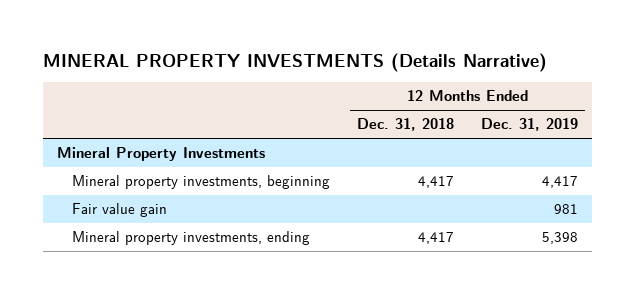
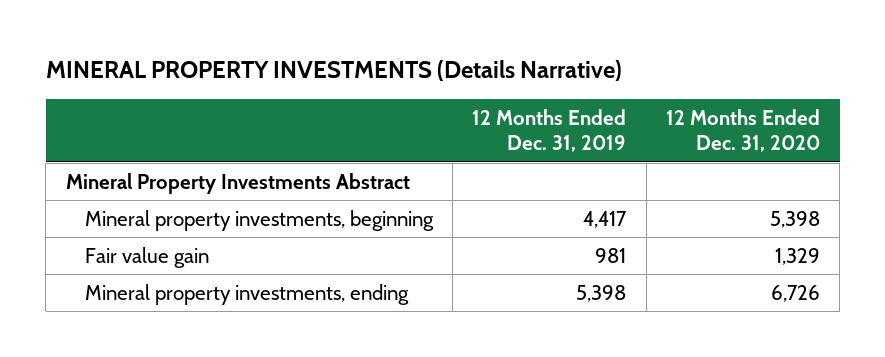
[357,118,455,132] Dec. 31, 2018 -> none
none -> [665,108,820,153] 12 Months Ended Dec. 31, 2020
[56,147,265,162] Mineral Property Investments -> [65,172,410,194] Mineral Property Investments Abstract

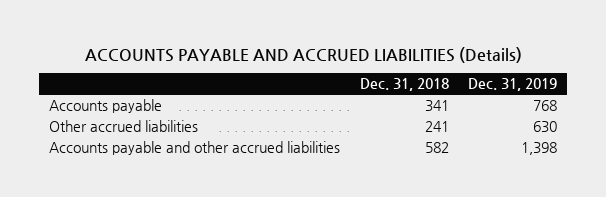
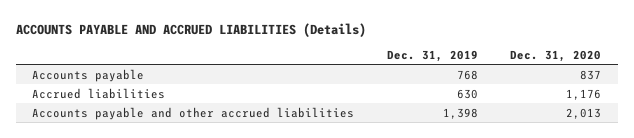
[359,78,449,92] Dec. 31, 2018 -> none
none -> [510,49,602,62] Dec. 31, 2020
[48,120,198,133] Other accrued liabilities -> [32,87,166,99] Accrued liabilities

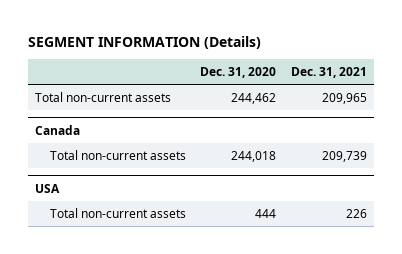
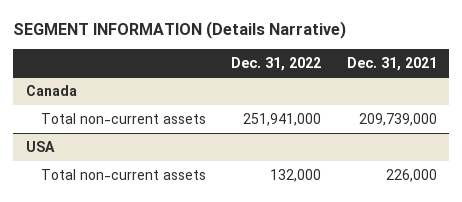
[28,36,262,50] SEGMENT INFORMATION (Details) -> [12,20,346,39] SEGMENT INFORMATION (Details Narrative)
[200,67,277,79] Dec. 31, 2020 -> none
none -> [231,56,322,71] Dec. 31, 2022
[35,91,172,102] Total non-current assets -> none
[321,150,367,162] 209,739 -> [358,112,437,126] 209,739,000
[345,208,367,218] 226 -> [385,168,437,182] 226,000

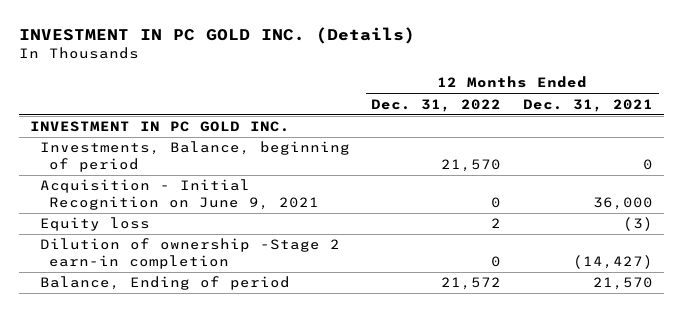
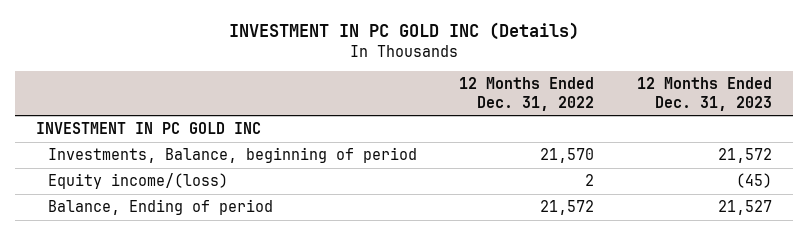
[19,27,416,45] INVESTMENT IN PC GOLD INC. (Details) -> [228,22,579,41] INVESTMENT IN PC GOLD INC (Details)
[523,98,654,112] Dec. 31, 2021 -> none
none -> [636,77,772,111] 12 Months Ended Dec. 31, 2023
[30,121,291,133] INVESTMENT IN PC GOLD INC. -> [36,122,262,135] INVESTMENT IN PC GOLD INC
[39,179,320,210] Acquisition - Initial Recognition on June 9, 2021 -> none
[39,238,340,269] Dilution of ownership -Stage 2 earn-in completion -> none
[39,217,150,232] Equity loss -> [48,173,229,190] Equity income/(loss)

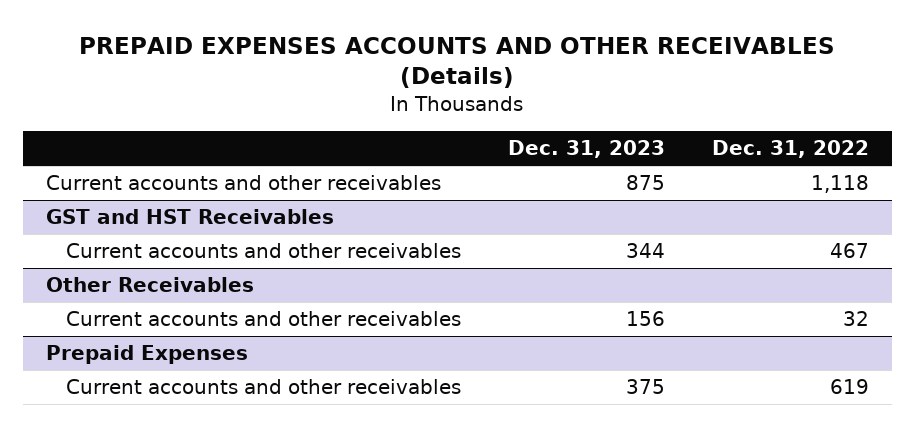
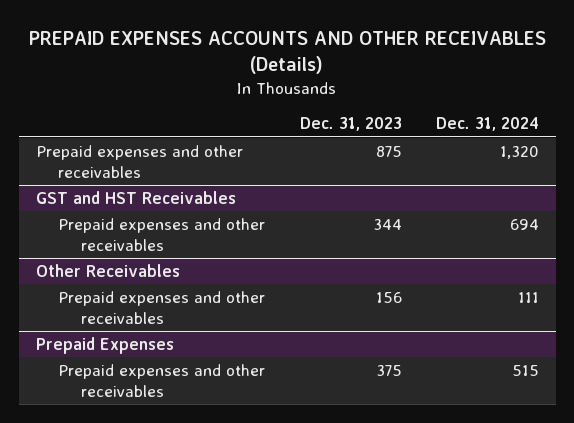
[711,140,869,159] Dec. 31, 2022 -> none
none -> [435,117,539,132] Dec. 31, 2024
[46,175,442,191] Current accounts and other receivables -> [35,144,243,178] Prepaid expenses and other receivables
[65,243,461,259] Current accounts and other receivables -> [58,217,266,251] Prepaid expenses and other receivables
[65,311,461,327] Current accounts and other receivables -> [58,290,266,324] Prepaid expenses and other receivables
[65,379,461,395] Current accounts and other receivables -> [58,363,266,397] Prepaid expenses and other receivables

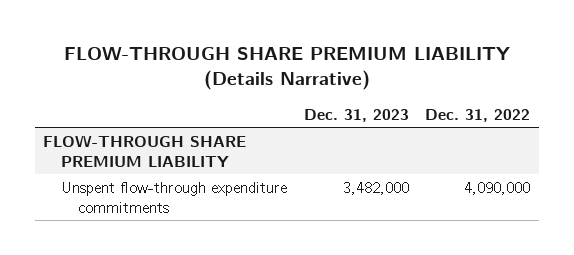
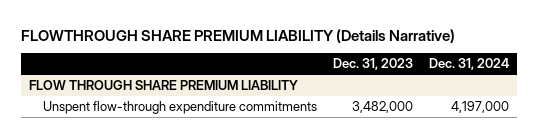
[63,46,510,90] FLOW-THROUGH SHARE PREMIUM LIABILITY (Details Narrative) -> [20,28,455,43] FLOWTHROUGH SHARE PREMIUM LIABILITY (Details Narrative)
[425,108,531,122] Dec. 31, 2022 -> none
none -> [429,58,510,71] Dec. 31, 2024
[43,134,247,167] FLOW-THROUGH SHARE PREMIUM LIABILITY -> [28,80,298,91] FLOW THROUGH SHARE PREMIUM LIABILITY

